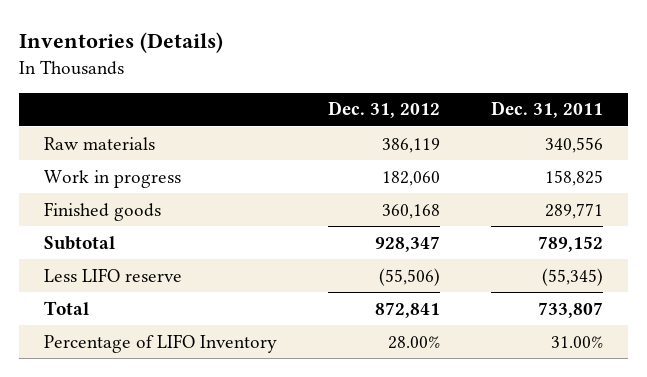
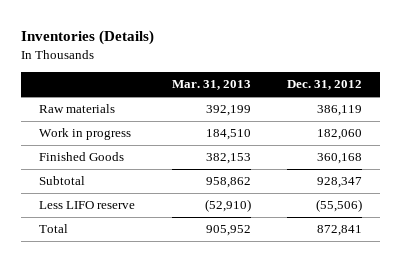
[490,101,603,119] Dec. 31, 2011 -> none
none -> [171,80,251,91] Mar. 31, 2013
[43,201,161,221] Finished goods -> [39,152,125,162] Finished Goods
[43,333,277,353] Percentage of LIFO Inventory -> none

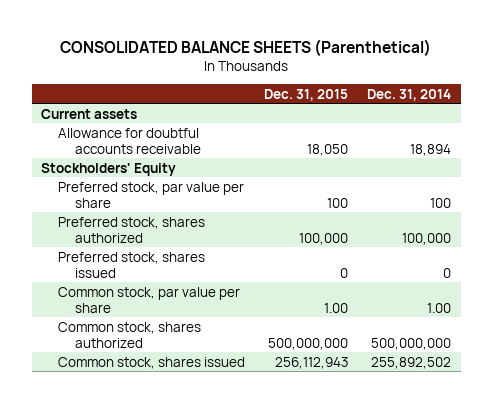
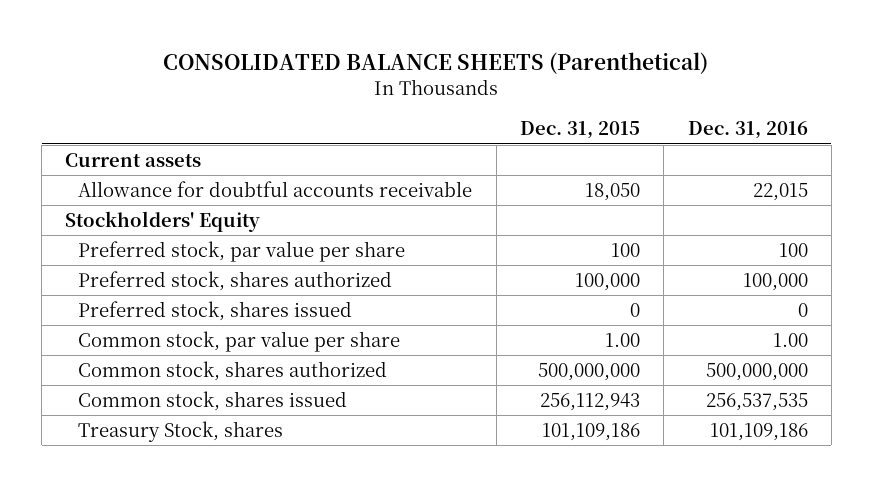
[367,88,452,101] Dec. 31, 2014 -> none
none -> [687,121,808,140] Dec. 31, 2016
none -> [78,420,284,442] Treasury Stock, shares

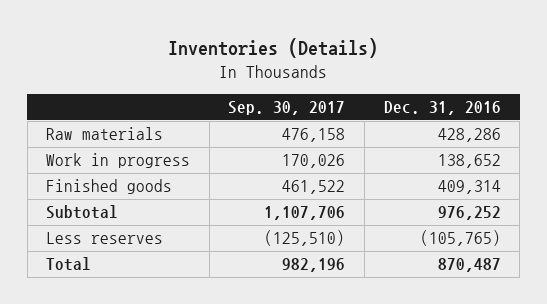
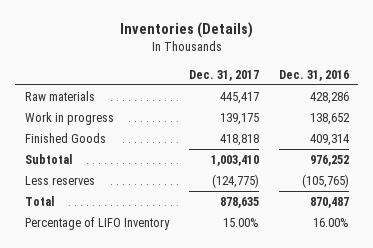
[228,101,346,116] Sep. 30, 2017 -> none
none -> [188,69,259,81] Dec. 31, 2017
[46,179,173,195] Finished goods -> [24,132,106,143] Finished Goods
none -> [24,216,170,230] Percentage of LIFO Inventory

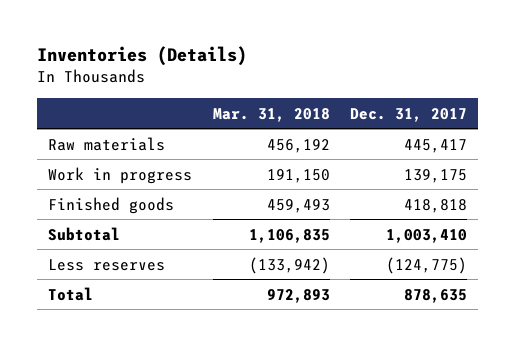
[278,69,349,81] Dec. 31, 2016 -> none
none -> [212,107,330,122] Mar. 31, 2018
[24,132,106,143] Finished Goods -> [47,196,174,214] Finished goods
[24,216,170,230] Percentage of LIFO Inventory -> none

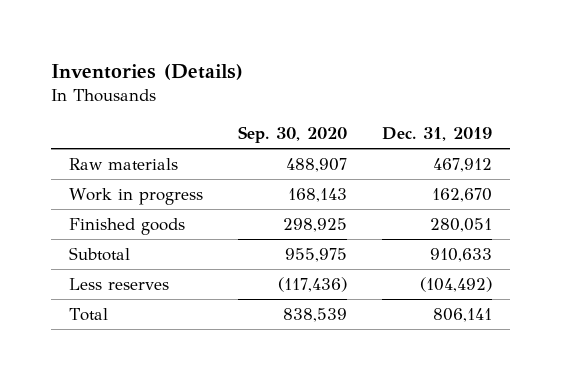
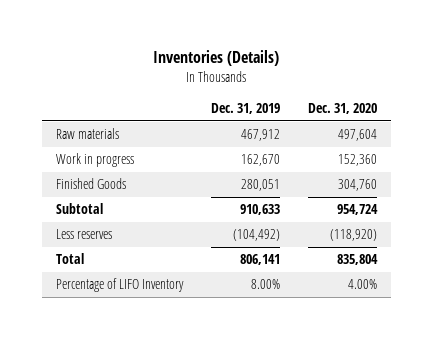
[237,126,347,144] Sep. 30, 2020 -> none
none -> [308,103,378,115] Dec. 31, 2020
[68,217,185,235] Finished goods -> [55,178,126,190] Finished Goods
none -> [55,278,184,293] Percentage of LIFO Inventory

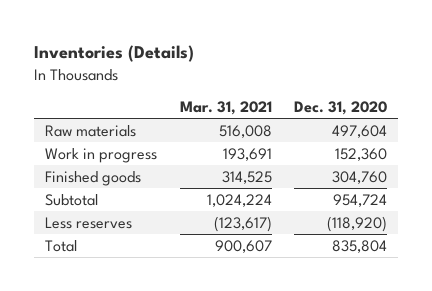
[210,103,280,115] Dec. 31, 2019 -> none
none -> [179,101,272,116] Mar. 31, 2021
[55,178,126,190] Finished Goods -> [44,170,141,186] Finished goods
[55,278,184,293] Percentage of LIFO Inventory -> none

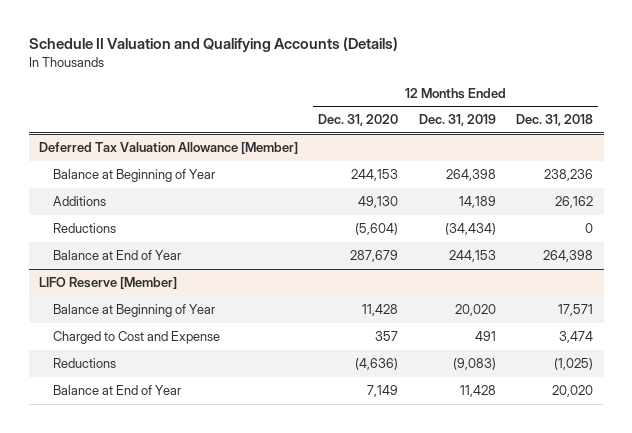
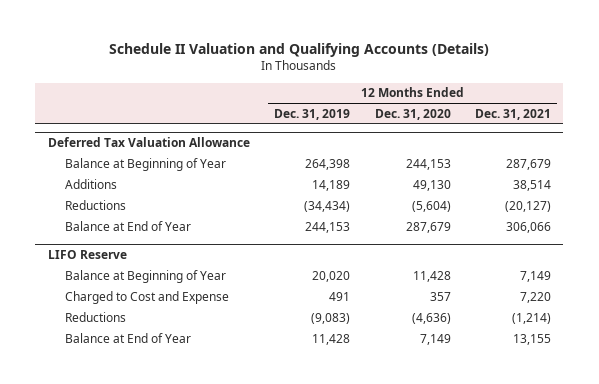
[516,114,594,127] Dec. 31, 2018 -> none
none -> [475,108,552,120] Dec. 31, 2021
[39,142,299,155] Deferred Tax Valuation Allowance [Member] -> [47,137,250,148] Deferred Tax Valuation Allowance
[39,277,178,290] LIFO Reserve [Member] -> [47,250,127,260] LIFO Reserve

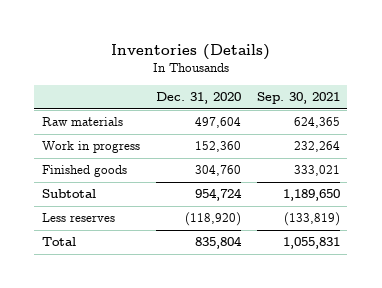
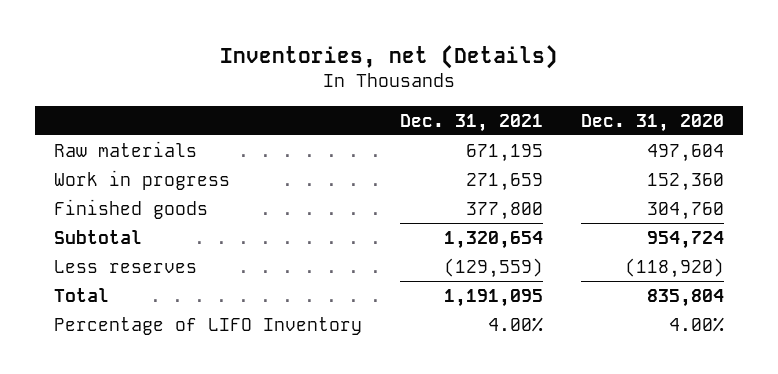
[110,43,270,60] Inventories (Details) -> [220,45,559,70] Inventories, net (Details)
[256,92,340,105] Sep. 30, 2021 -> none
none -> [400,113,544,132] Dec. 31, 2021
none -> [53,316,362,335] Percentage of LIFO Inventory

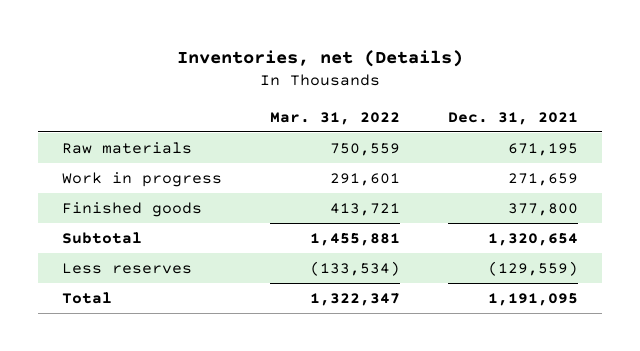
[581,113,725,132] Dec. 31, 2020 -> none
none -> [269,111,400,125] Mar. 31, 2022
[53,316,362,335] Percentage of LIFO Inventory -> none

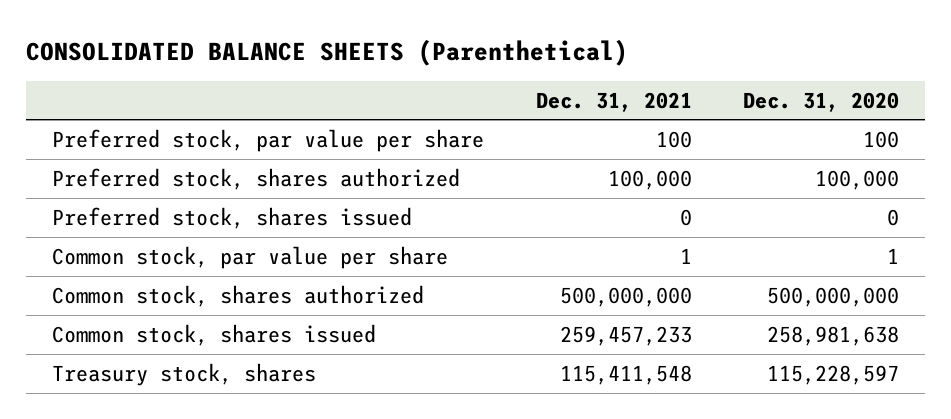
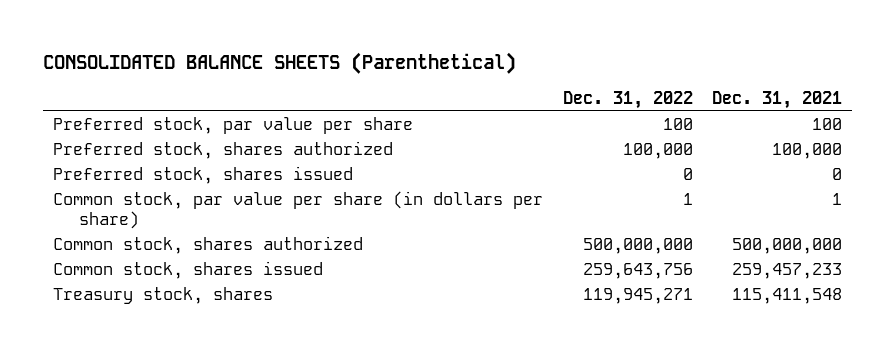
[743,91,900,112] Dec. 31, 2020 -> none
none -> [562,90,693,109] Dec. 31, 2022
[52,245,449,269] Common stock, par value per share -> [53,191,544,230] Common stock, par value per share (in dollars per share)

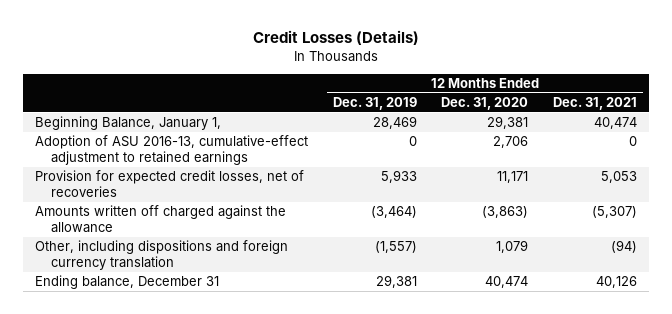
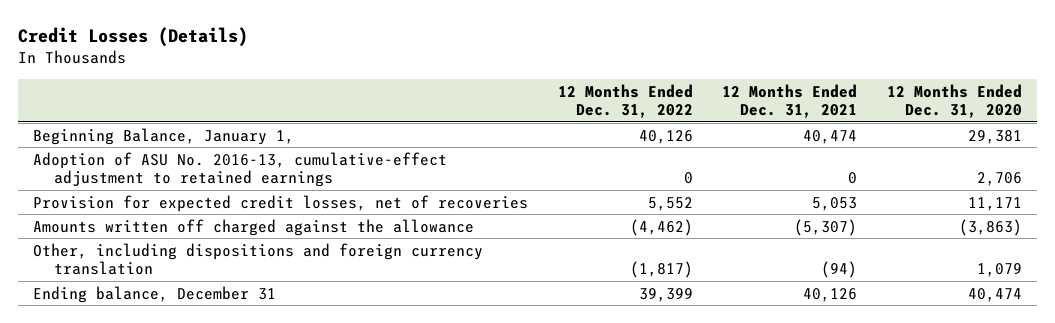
[332,96,417,110] Dec. 31, 2019 -> none
none -> [557,83,693,118] 12 Months Ended Dec. 31, 2022
[35,135,309,166] Adoption of ASU 2016-13, cumulative-effect adjustment to retained earnings -> [32,151,447,187] Adoption of ASU No. 2016-13, cumulative-effect adjustment to retained earnings

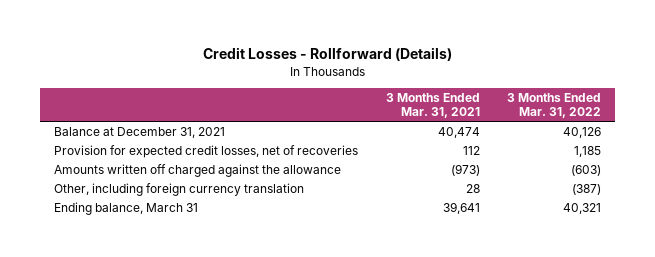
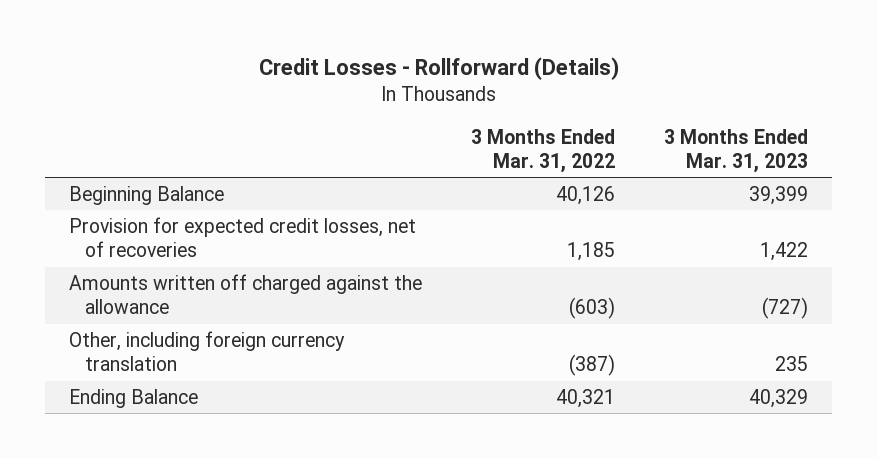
[385,92,480,119] 3 Months Ended Mar. 31, 2021 -> none
none -> [663,128,808,173] 3 Months Ended Mar. 31, 2023
[54,126,226,138] Balance at December 31, 2021 -> [69,186,225,206] Beginning Balance
[54,201,199,215] Ending balance, March 31 -> [69,389,199,409] Ending Balance

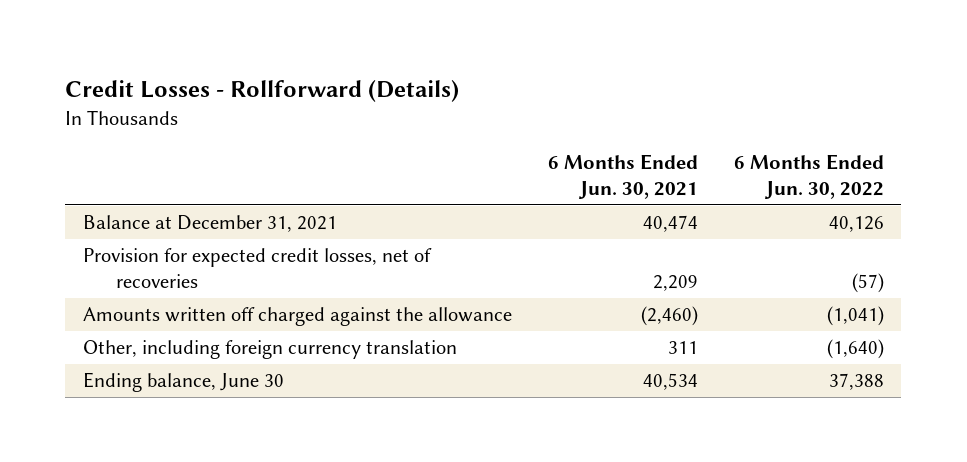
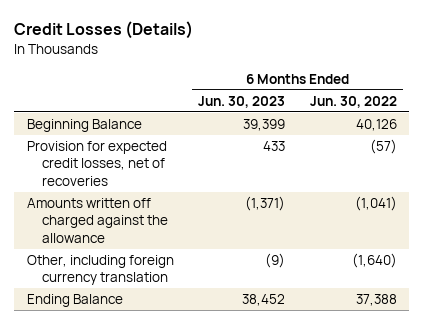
[65,80,460,103] Credit Losses - Rollforward (Details) -> [14,21,194,40] Credit Losses (Details)
[547,154,698,200] 6 Months Ended Jun. 30, 2021 -> none
none -> [198,95,286,108] Jun. 30, 2023
[82,215,337,233] Balance at December 31, 2021 -> [26,119,142,133] Beginning Balance
[82,372,284,393] Ending balance, June 30 -> [26,294,123,308] Ending Balance

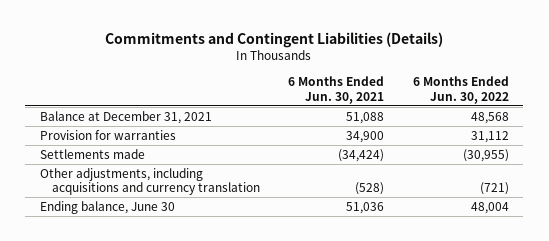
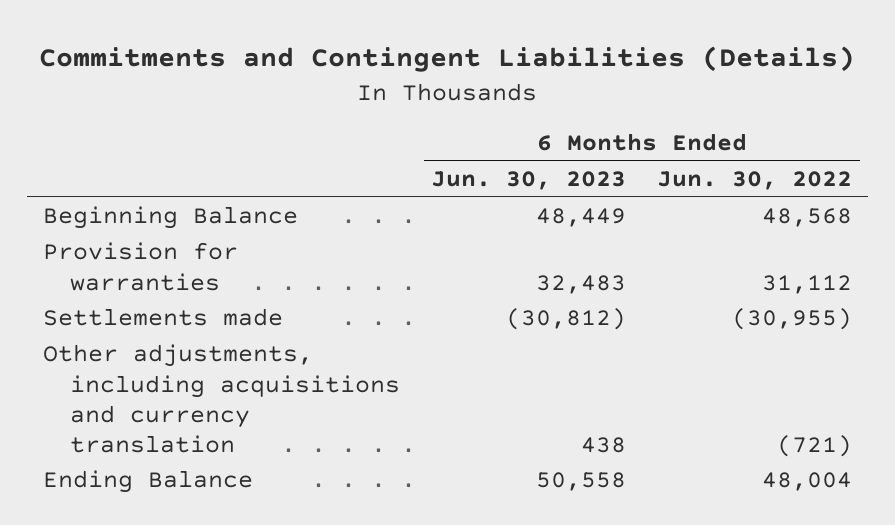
[288,76,385,104] 6 Months Ended Jun. 30, 2021 -> none
none -> [431,170,627,190] Jun. 30, 2023
[39,110,212,124] Balance at December 31, 2021 -> [42,206,298,230] Beginning Balance
[39,200,175,214] Ending balance, June 30 -> [42,470,253,494] Ending Balance

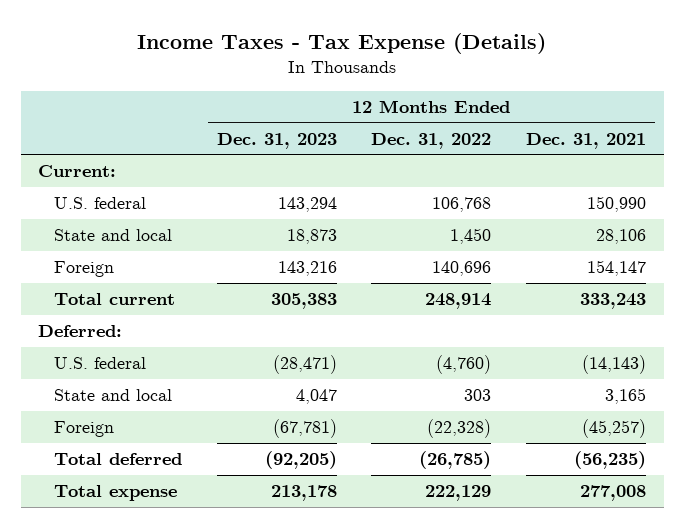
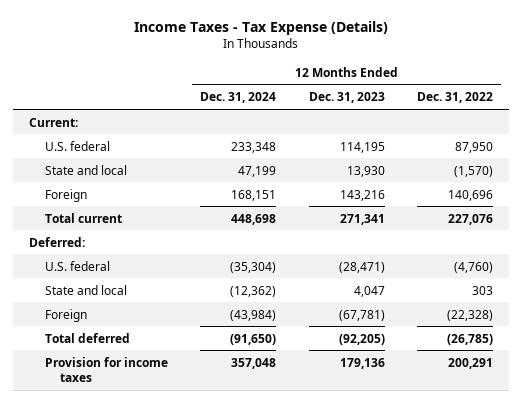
[526,132,647,149] Dec. 31, 2021 -> none
none -> [200,92,277,104] Dec. 31, 2024
[277,196,337,212] 143,294 -> [339,141,385,153] 114,195
[432,196,492,212] 106,768 -> [455,141,494,153] 87,950
[286,228,337,244] 18,873 -> [346,165,385,177] 13,930
[450,227,492,244] 1,450 -> [454,165,494,177] (1,570)
[270,292,337,309] 305,383 -> [339,213,385,225] 271,341
[425,292,492,309] 248,914 -> [448,213,494,225] 227,076
[53,484,177,501] Total expense -> none
none -> [44,356,168,383] Provision for income taxes

